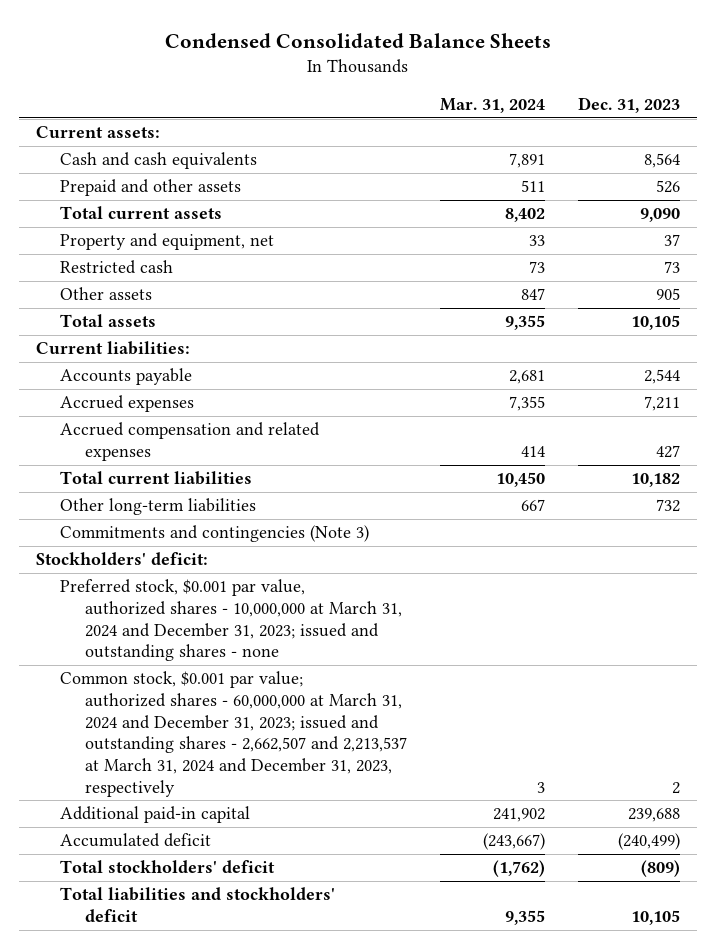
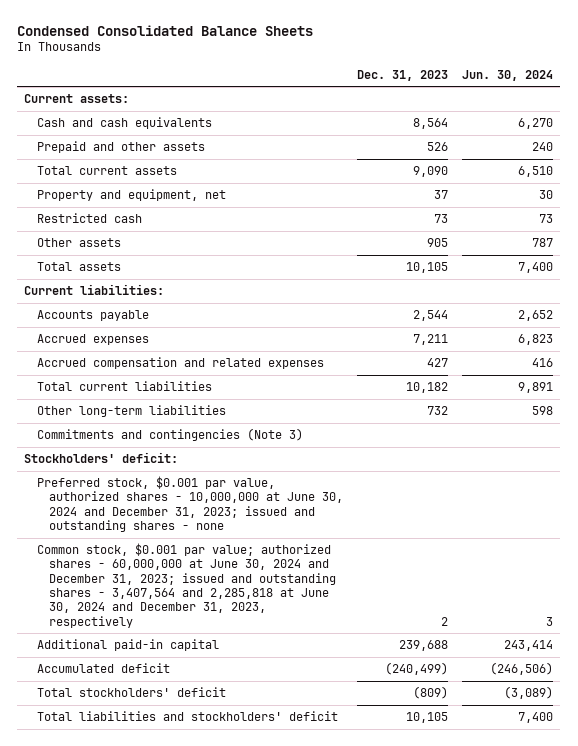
[439,98,545,114] Mar. 31, 2024 -> none
none -> [462,69,554,81] Jun. 30, 2024
[60,579,402,662] Preferred stock, $0.001 par value, authorized shares - 10,000,000 at March 31, 2024 and December 31, 2023; issued and outstanding shares - none -> [36,476,344,533] Preferred stock, $0.001 par value, authorized shares - 10,000,000 at June 30, 2024 and December 31, 2023; issued and outstanding shares - none
[60,671,407,797] Common stock, $0.001 par value; authorized shares - 60,000,000 at March 31, 2024 and December 31, 2023; issued and outstanding shares - 2,662,507 and 2,213,537 at March 31, 2024 and December 31, 2023, respectively -> [36,543,337,628] Common stock, $0.001 par value; authorized shares - 60,000,000 at June 30, 2024 and December 31, 2023; issued and outstanding shares - 3,407,564 and 2,285,818 at June 30, 2024 and December 31, 2023, respectively

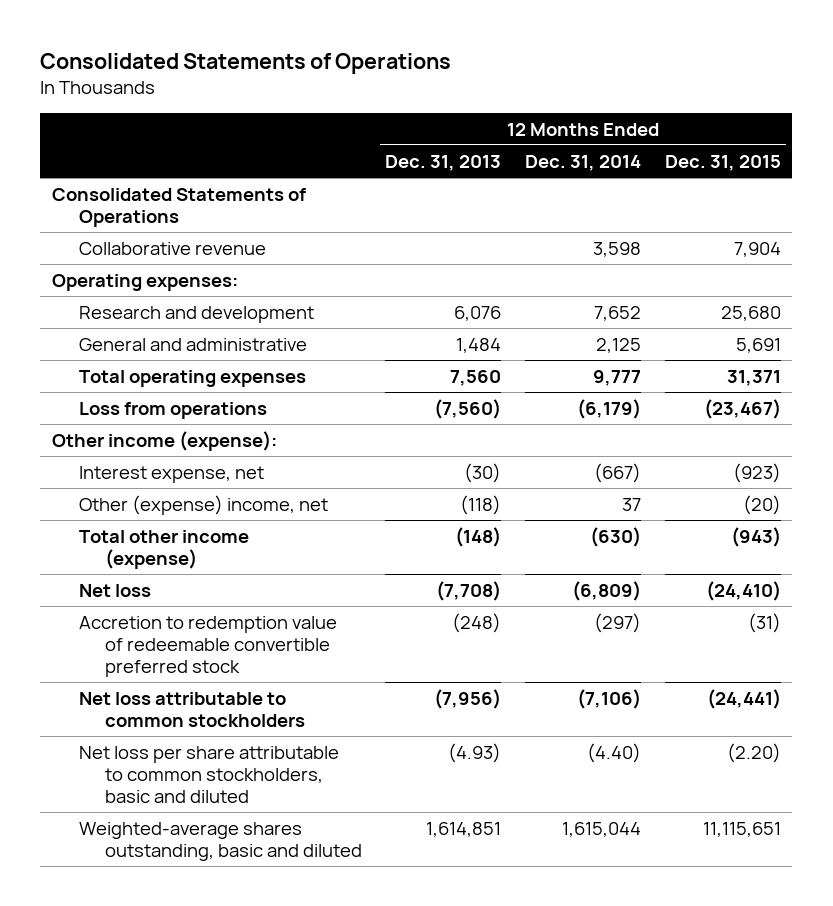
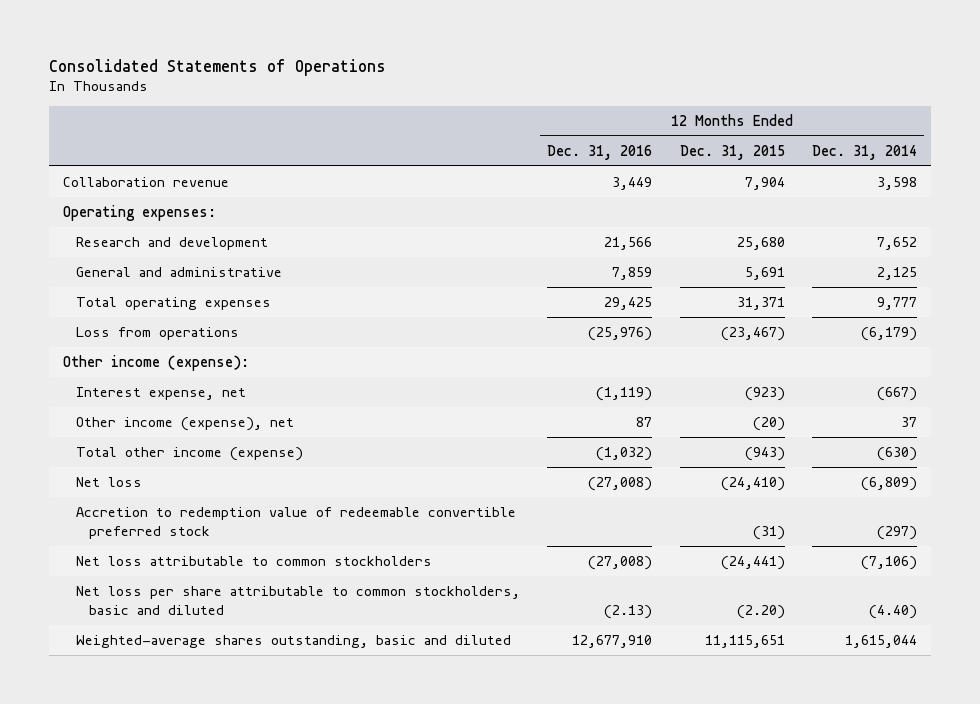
[385,154,502,171] Dec. 31, 2013 -> none
none -> [547,144,653,160] Dec. 31, 2016
[52,187,307,227] Consolidated Statements of Operations -> none
[78,241,266,255] Collaborative revenue -> [62,177,229,188] Collaboration revenue
[78,494,328,515] Other (expense) income, net -> [75,417,294,432] Other income (expense), net

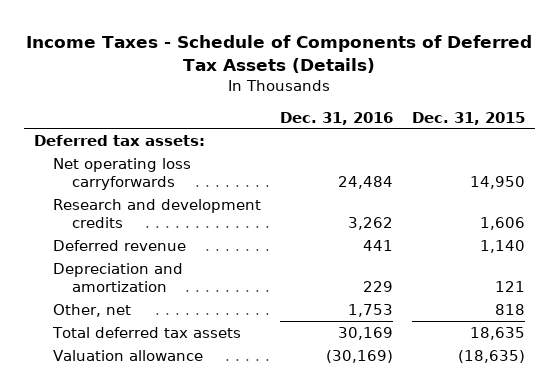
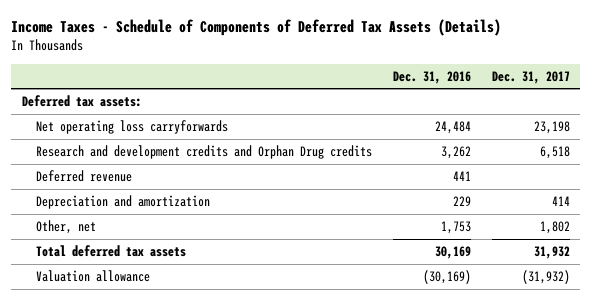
[411,111,525,125] Dec. 31, 2015 -> none
none -> [491,70,570,84] Dec. 31, 2017
[52,198,261,229] Research and development credits -> [36,144,373,159] Research and development credits and Orphan Drug credits

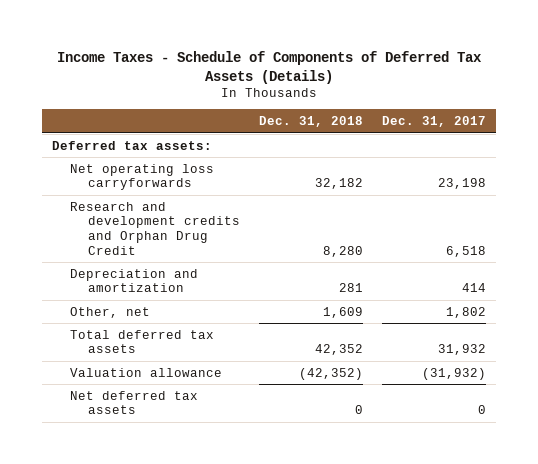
[393,70,472,84] Dec. 31, 2016 -> none
none -> [258,116,363,128] Dec. 31, 2018
[36,169,133,182] Deferred revenue -> none
[36,144,373,159] Research and development credits and Orphan Drug credits -> [69,201,240,255] Research and development credits and Orphan Drug Credit
none -> [69,390,198,415] Net deferred tax assets

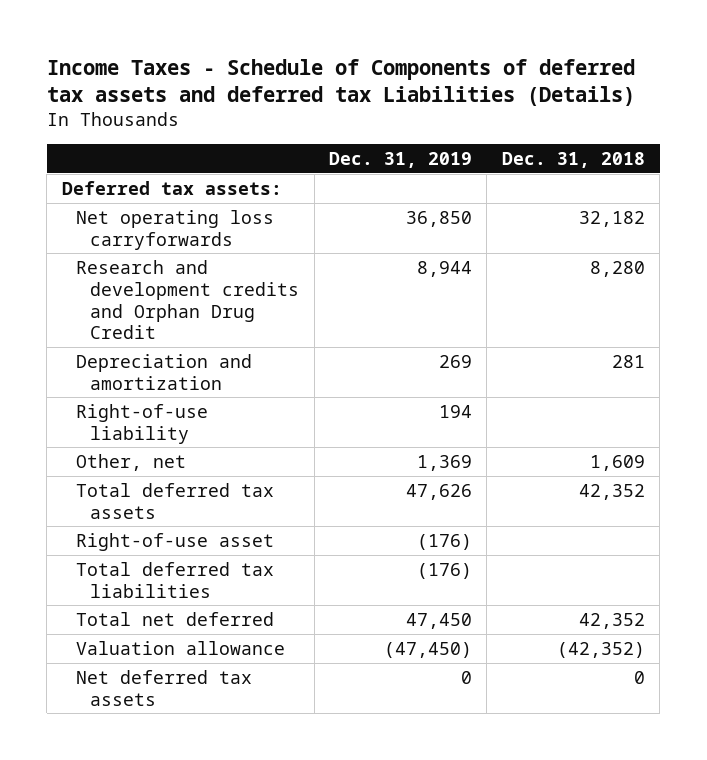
[57,50,483,84] Income Taxes - Schedule of Components of Deferred Tax Assets (Details) -> [46,58,635,107] Income Taxes - Schedule of Components of deferred tax assets and deferred tax Liabilities (Details)
[382,116,487,128] Dec. 31, 2017 -> none
none -> [328,151,472,168] Dec. 31, 2019
none -> [76,403,209,444] Right-of-use liability
none -> [76,532,275,551] Right-of-use asset
none -> [76,561,275,598] Total deferred tax liabilities
none -> [76,611,275,626] Total net deferred

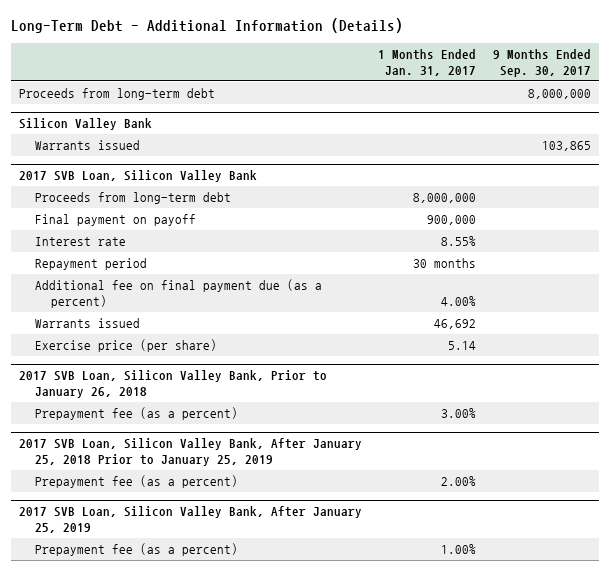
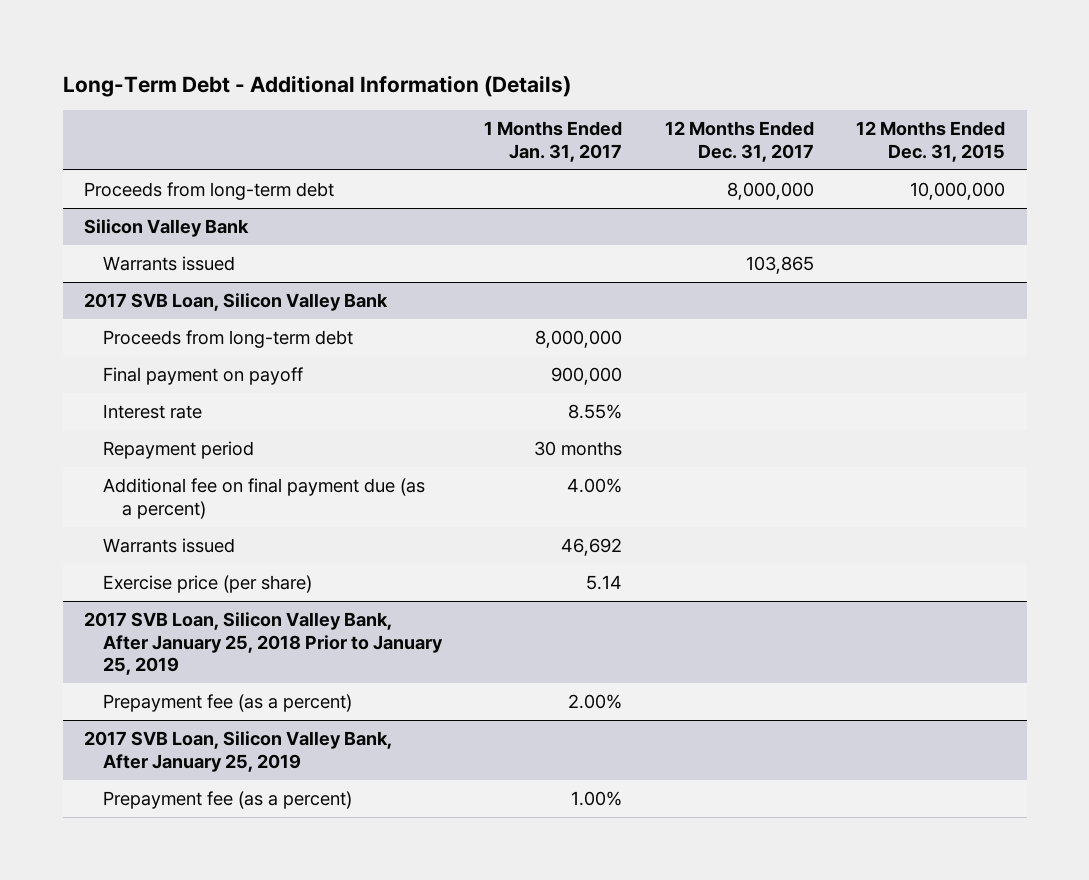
[492,48,591,78] 9 Months Ended Sep. 30, 2017 -> none
none -> [664,121,814,162] 12 Months Ended Dec. 31, 2017
none -> [856,121,1006,162] 12 Months Ended Dec. 31, 2015
[18,370,327,399] 2017 SVB Loan, Silicon Valley Bank, Prior to January 26, 2018 -> none
[34,406,238,420] Prepayment fee (as a percent) -> none

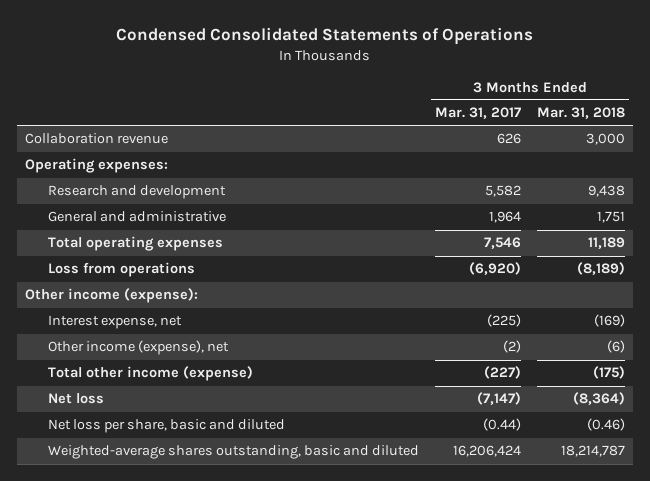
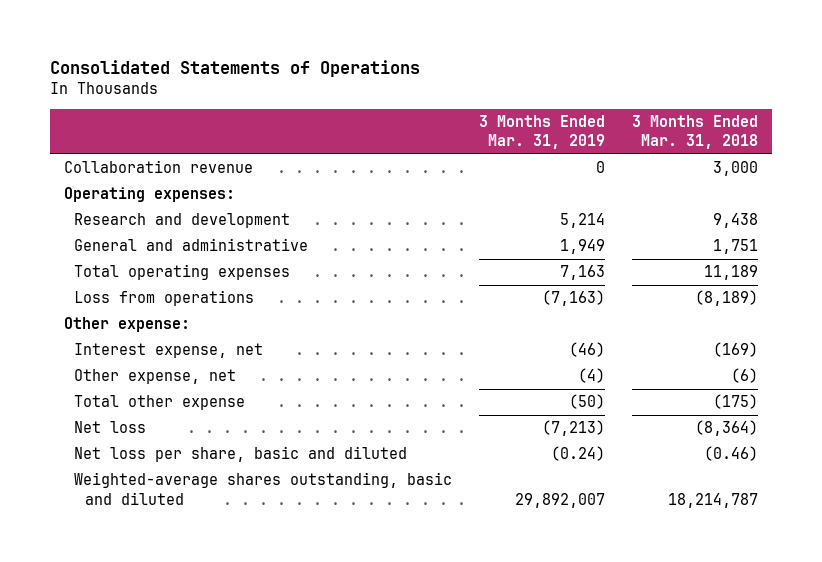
[116,26,534,45] Condensed Consolidated Statements of Operations -> [50,59,421,77] Consolidated Statements of Operations
[435,107,522,120] Mar. 31, 2017 -> none
none -> [479,115,606,150] 3 Months Ended Mar. 31, 2019
[25,288,199,304] Other income (expense): -> [63,317,190,333] Other expense:
[48,340,230,356] Other income (expense), net -> [74,369,237,385] Other expense, net
[48,366,254,382] Total other income (expense) -> [74,395,246,411] Total other expense

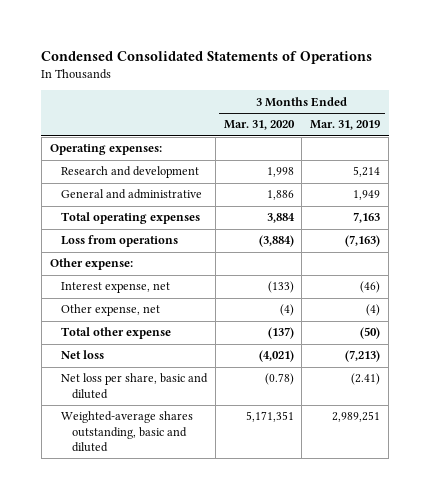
[50,59,421,77] Consolidated Statements of Operations -> [41,50,373,64] Condensed Consolidated Statements of Operations
[632,115,759,150] 3 Months Ended Mar. 31, 2018 -> none
none -> [223,120,295,131] Mar. 31, 2020
[63,160,253,174] Collaboration revenue -> none
[551,446,606,462] (0.24) -> [351,373,381,386] (2.41)
[515,492,606,508] 29,892,007 -> [332,411,381,423] 2,989,251

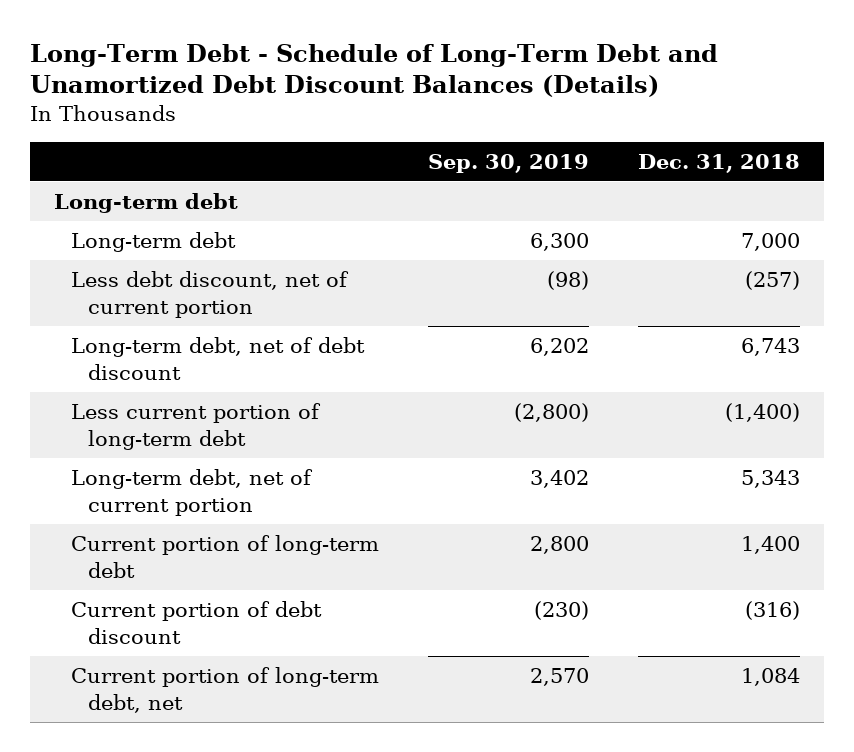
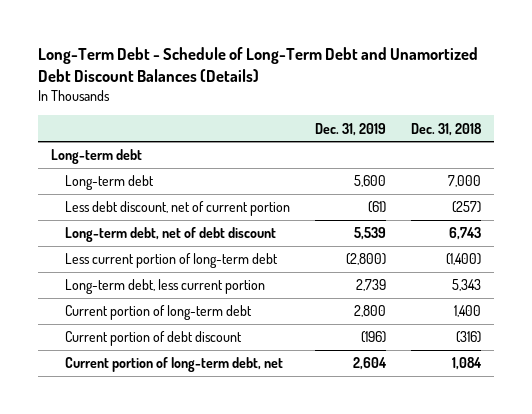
[427,153,589,173] Sep. 30, 2019 -> none
none -> [314,122,386,136] Dec. 31, 2019
[70,469,313,516] Long-term debt, net of current portion -> [64,279,265,295] Long-term debt, less current portion

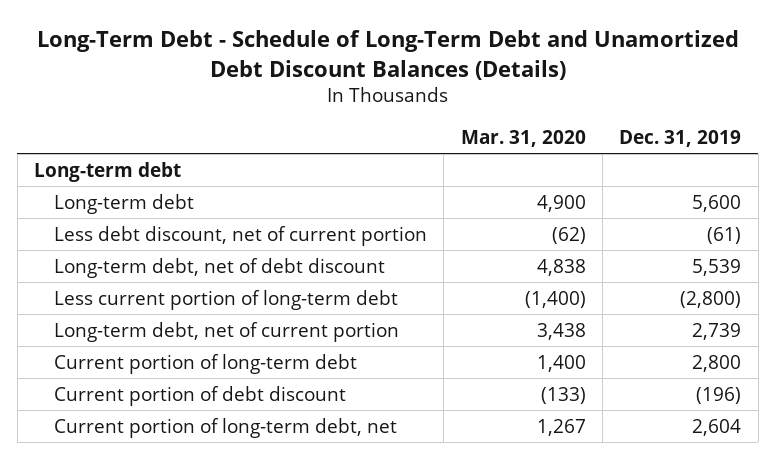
[411,122,483,136] Dec. 31, 2018 -> none
none -> [460,130,586,148] Mar. 31, 2020
[64,279,265,295] Long-term debt, less current portion -> [53,321,399,342] Long-term debt, net of current portion

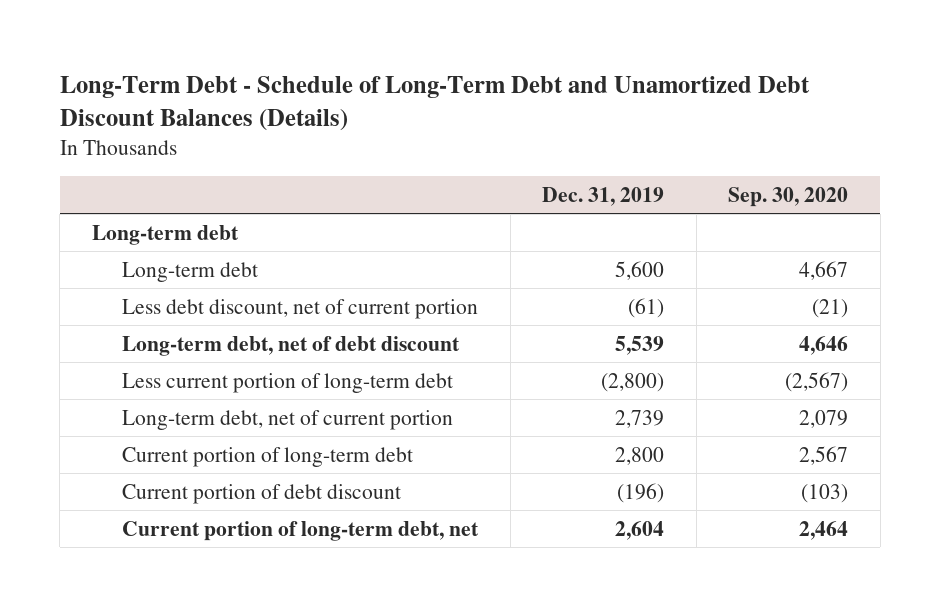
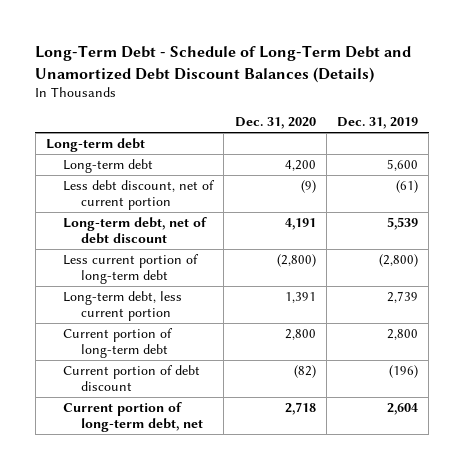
[728,187,849,208] Sep. 30, 2020 -> none
none -> [234,117,316,130] Dec. 31, 2020
[122,409,454,430] Long-term debt, net of current portion -> [63,290,183,322] Long-term debt, less current portion

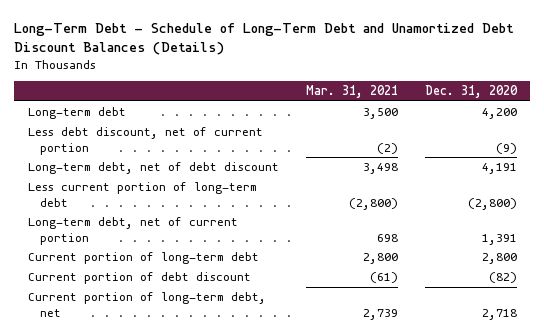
[336,117,418,130] Dec. 31, 2019 -> none
none -> [305,85,398,99] Mar. 31, 2021
[45,137,145,152] Long-term debt -> none
[63,290,183,322] Long-term debt, less current portion -> [27,217,238,245] Long-term debt, net of current portion

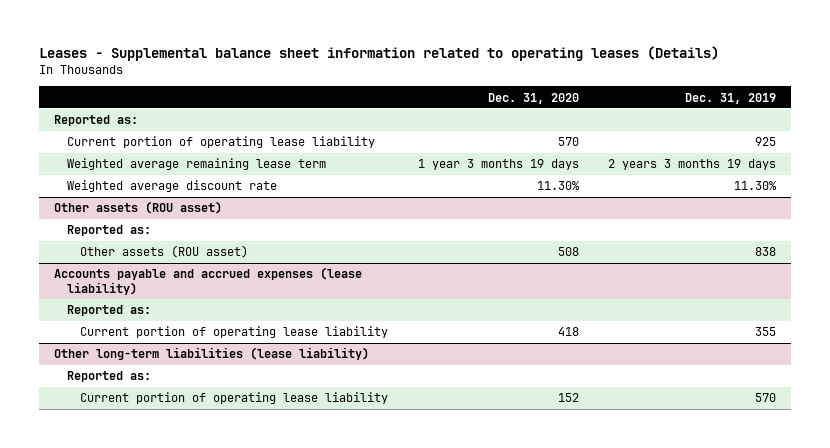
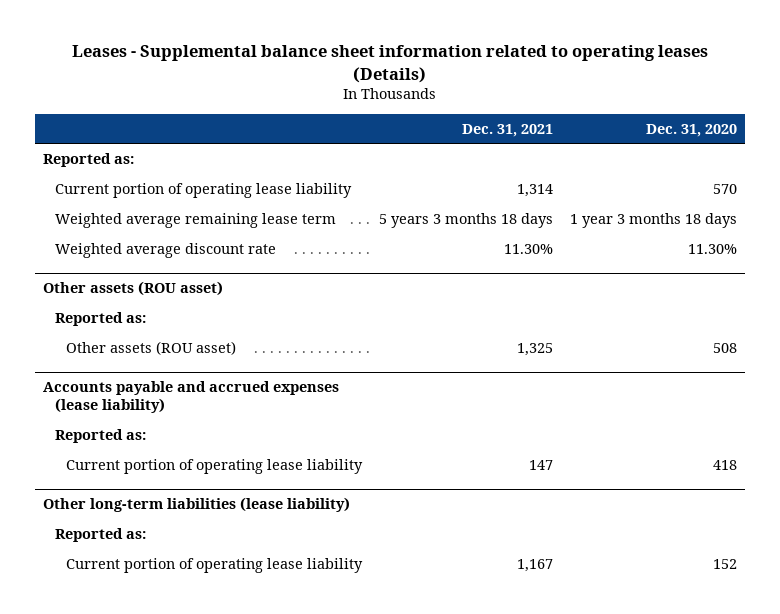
[685,92,777,104] Dec. 31, 2019 -> none
none -> [461,123,553,137] Dec. 31, 2021
[417,159,579,171] 1 year 3 months 19 days -> [569,212,737,228] 1 year 3 months 18 days

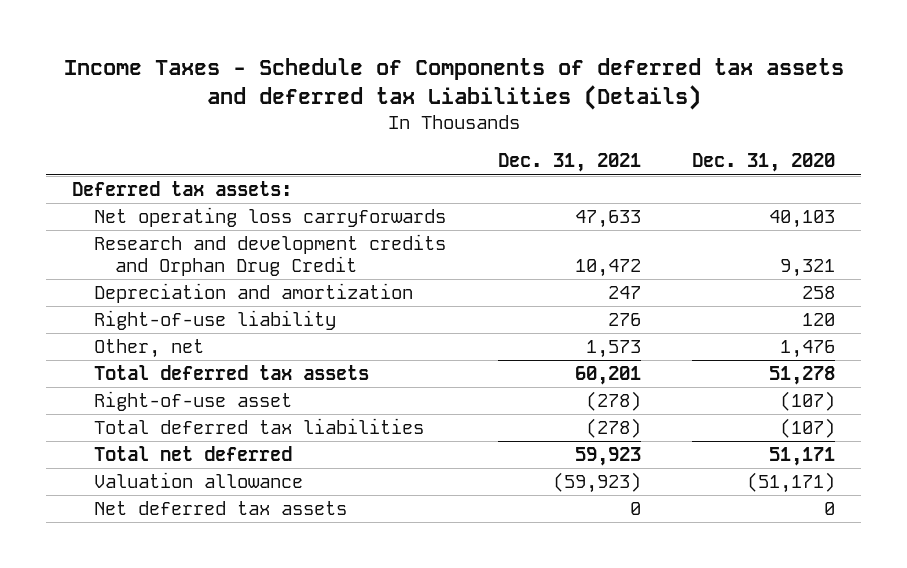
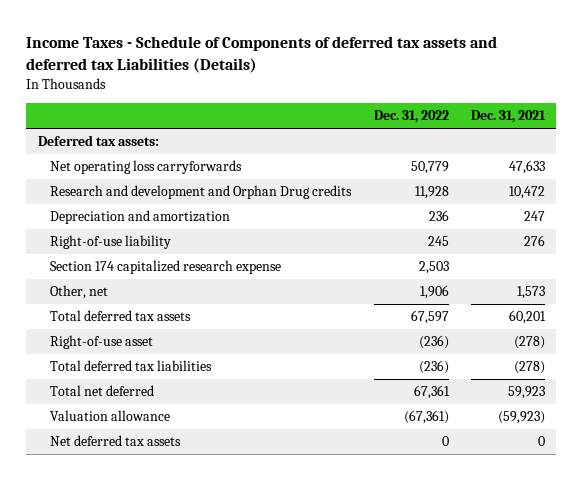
[692,153,836,173] Dec. 31, 2020 -> none
none -> [373,110,449,124] Dec. 31, 2022
[93,234,446,277] Research and development credits and Orphan Drug Credit -> [50,185,353,200] Research and development and Orphan Drug credits
none -> [50,260,282,275] Section 174 capitalized research expense

